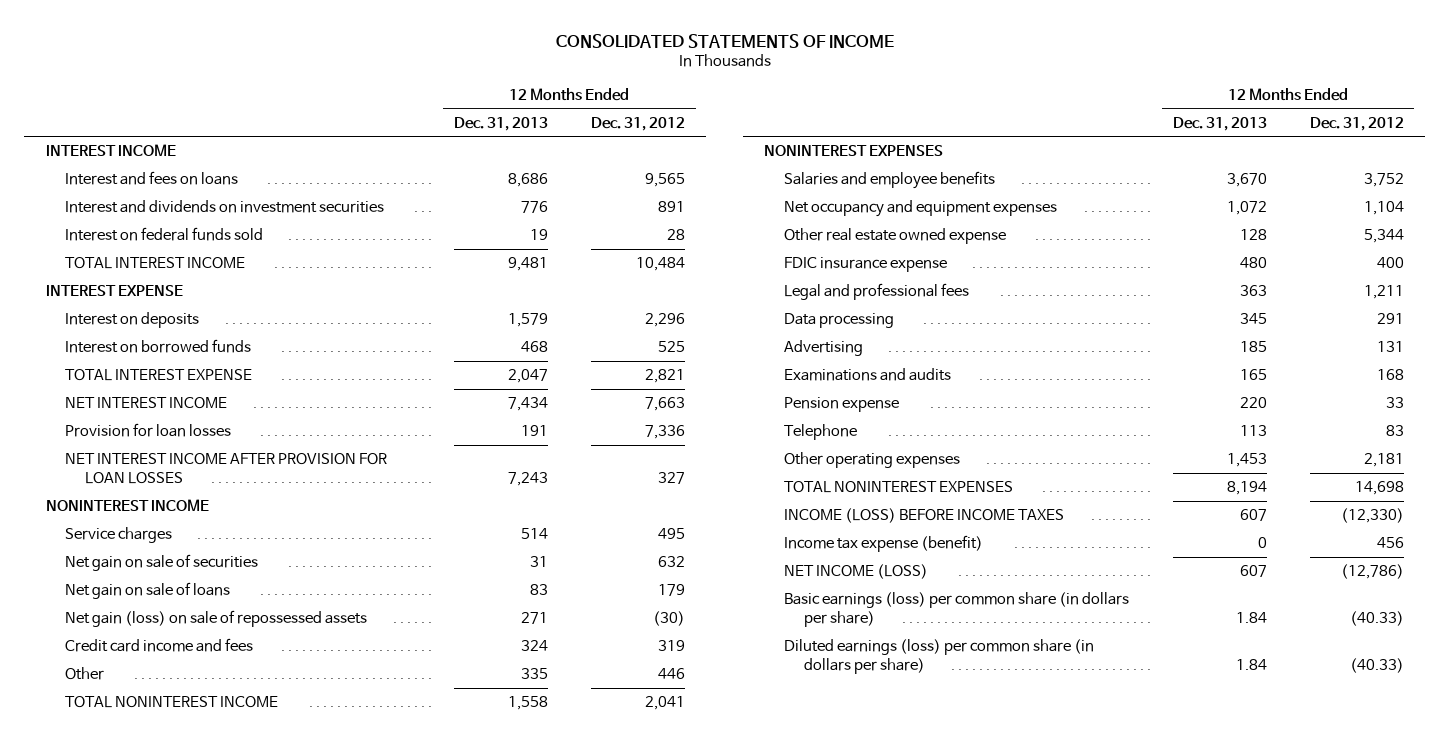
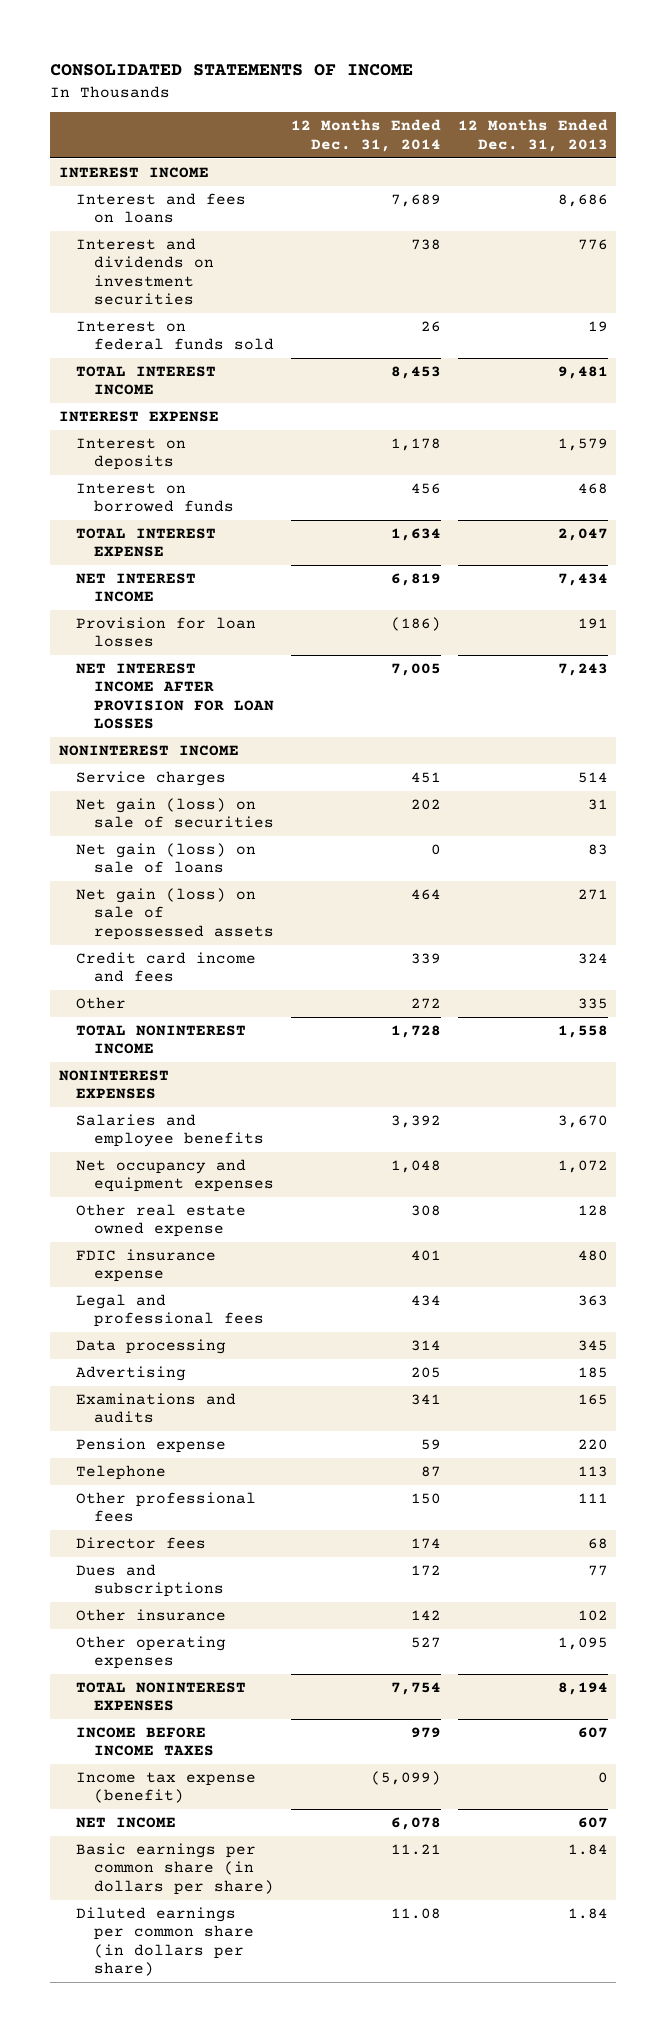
[590,116,685,131] Dec. 31, 2012 -> none
none -> [290,119,441,152] 12 Months Ended Dec. 31, 2014
[65,554,259,572] Net gain on sale of securities -> [76,797,275,829] Net gain (loss) on sale of securities
[65,582,231,600] Net gain on sale of loans -> [76,842,257,874] Net gain (loss) on sale of loans
none -> [76,1491,257,1523] Other professional fees
none -> [76,1536,207,1549] Director fees
none -> [76,1563,225,1598] Dues and subscriptions
none -> [76,1608,227,1621] Other insurance
[1226,453,1267,468] 1,453 -> [557,1636,608,1650] 1,095
[784,508,1065,524] INCOME (LOSS) BEFORE INCOME TAXES -> [76,1726,215,1757] INCOME BEFORE INCOME TAXES
[784,564,929,580] NET INCOME (LOSS) -> [76,1816,177,1828] NET INCOME
[784,592,1130,627] Basic earnings (loss) per common share (in dollars per share) -> [76,1842,275,1895] Basic earnings per common share (in dollars per share)
[784,639,1095,674] Diluted earnings (loss) per common share (in dollars per share) -> [76,1906,255,1977] Diluted earnings per common share (in dollars per share)

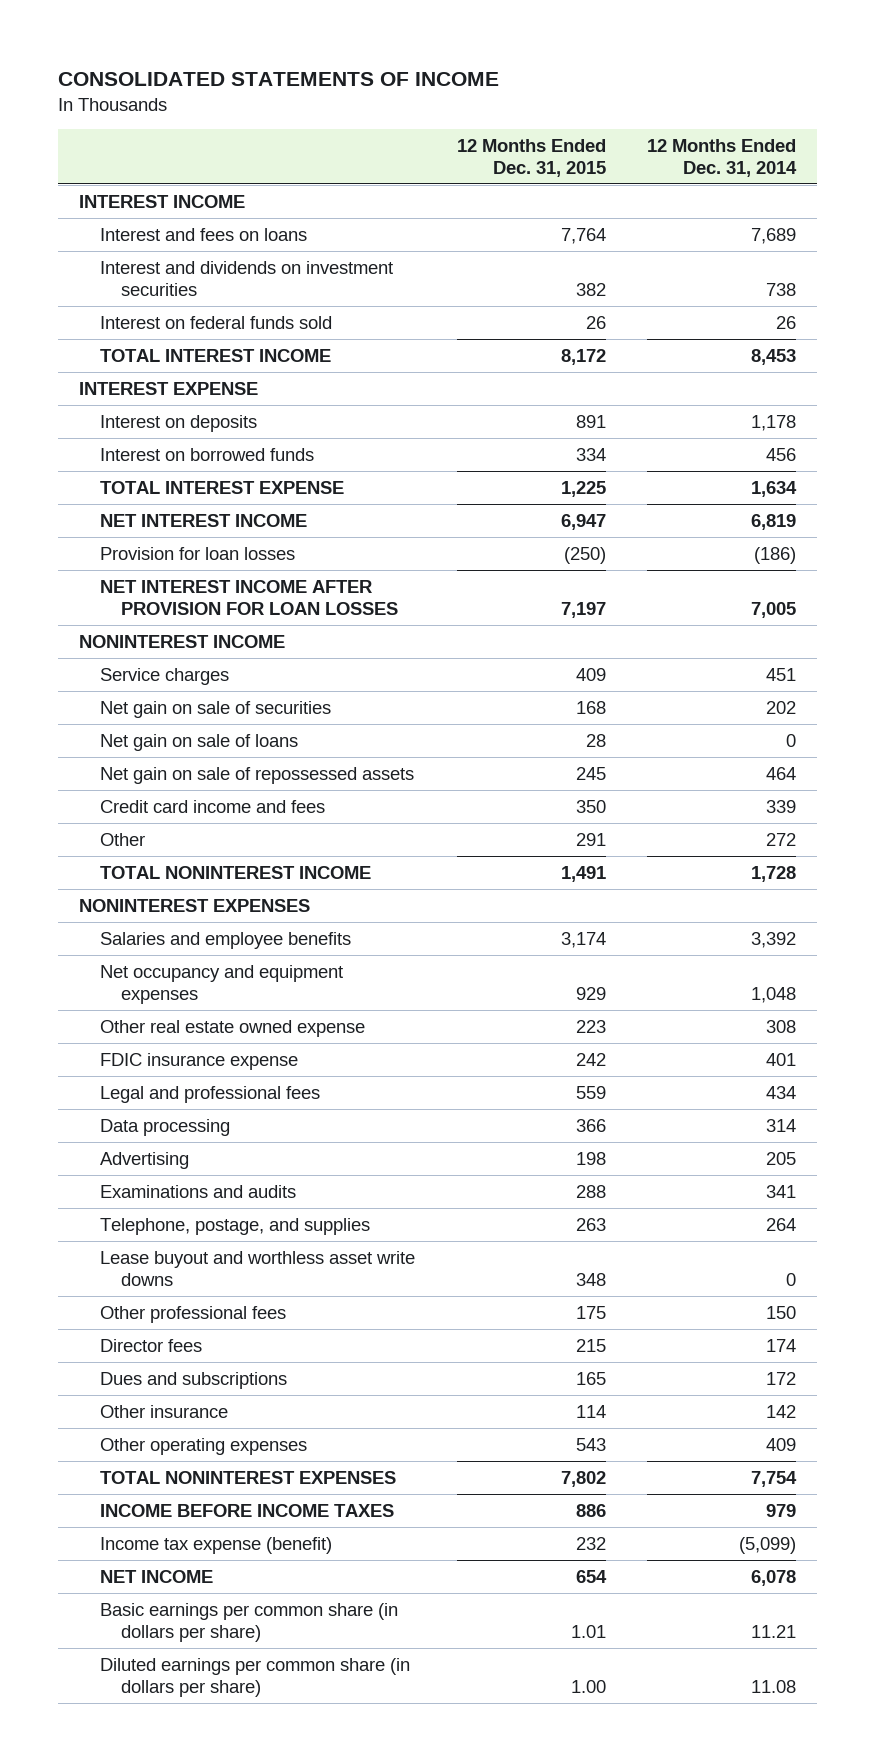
[457,119,608,152] 12 Months Ended Dec. 31, 2013 -> none
none -> [456,138,606,177] 12 Months Ended Dec. 31, 2015
[76,797,275,829] Net gain (loss) on sale of securities -> [100,700,332,718] Net gain on sale of securities
[76,842,257,874] Net gain (loss) on sale of loans -> [100,733,299,751] Net gain on sale of loans
[76,887,275,940] Net gain (loss) on sale of repossessed assets -> [100,766,415,784] Net gain on sale of repossessed assets
[76,1437,227,1453] Pension expense -> none
[76,1464,167,1480] Telephone -> [100,1217,371,1235] Telephone, postage, and supplies
[420,1465,441,1477] 87 -> [766,1217,797,1231] 264
none -> [100,1250,416,1286] Lease buyout and worthless asset write downs
[410,1636,441,1648] 527 -> [766,1437,797,1451] 409

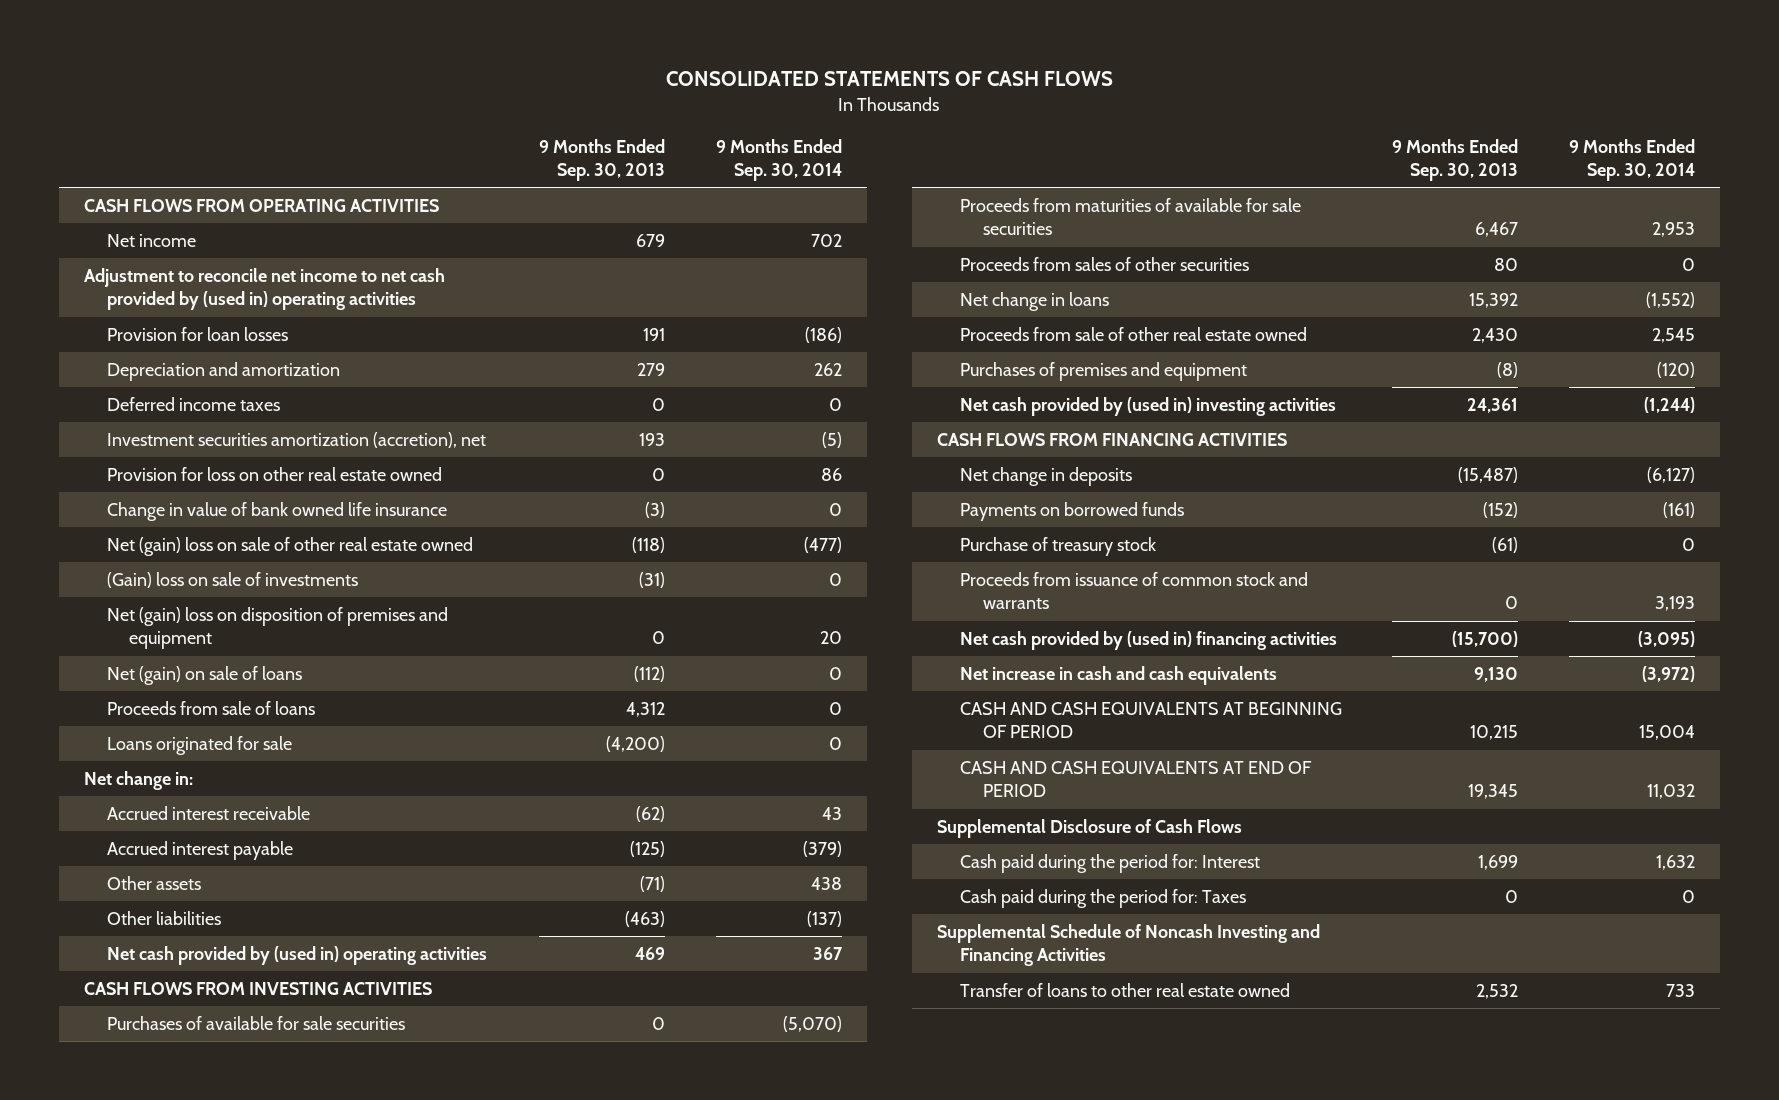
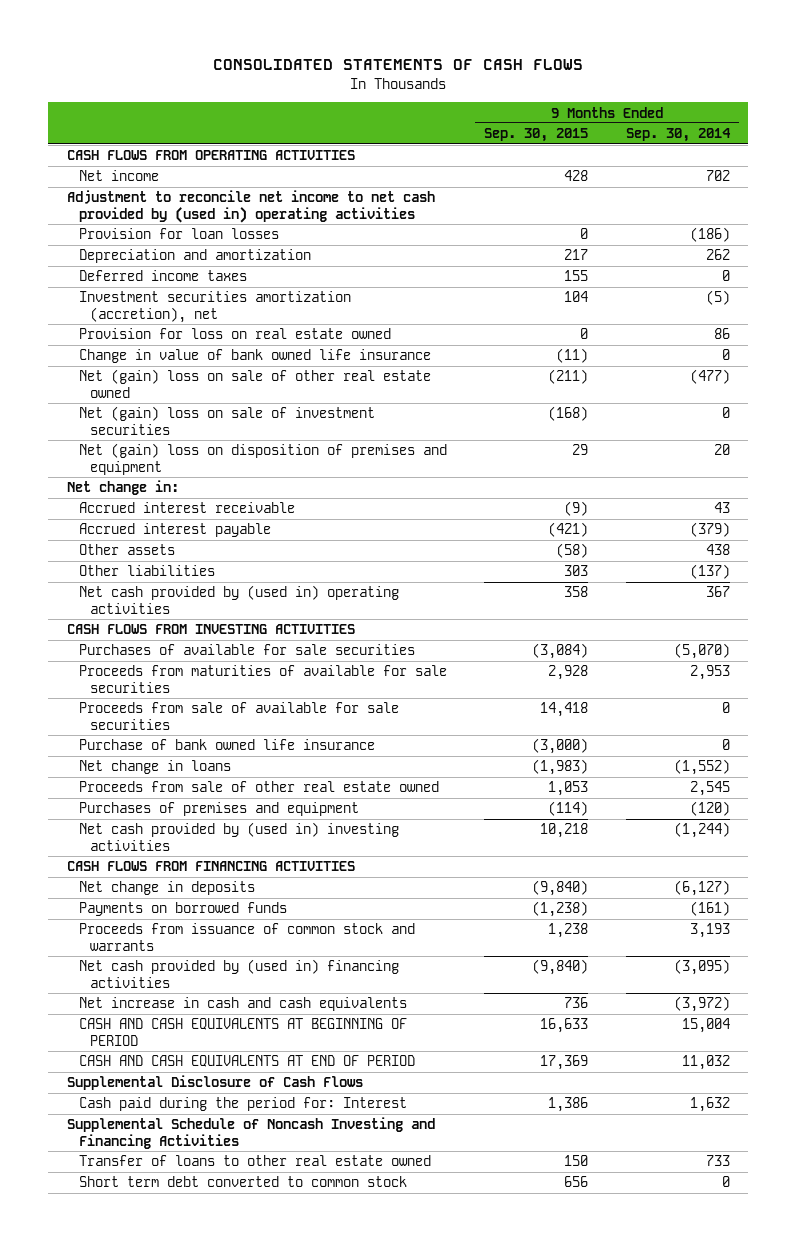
[539,138,666,181] 9 Months Ended Sep. 30, 2013 -> none
none -> [484,128,589,143] Sep. 30, 2015
[106,466,442,481] Provision for loss on other real estate owned -> [78,328,391,340] Provision for loss on real estate owned
[106,571,358,588] (Gain) loss on sale of investments -> [78,406,375,435] Net (gain) loss on sale of investment securities
[106,665,302,685] Net (gain) on sale of loans -> none
[106,700,315,715] Proceeds from sale of loans -> none
[106,735,292,755] Loans originated for sale -> none
[959,256,1249,271] Proceeds from sales of other securities -> none
none -> [78,702,399,730] Proceeds from sale of available for sale securities
none -> [78,739,375,751] Purchase of bank owned life insurance
[959,536,1156,556] Purchase of treasury stock -> none
[959,888,1246,908] Cash paid during the period for: Taxes -> none
none -> [78,1176,407,1188] Short term debt converted to common stock

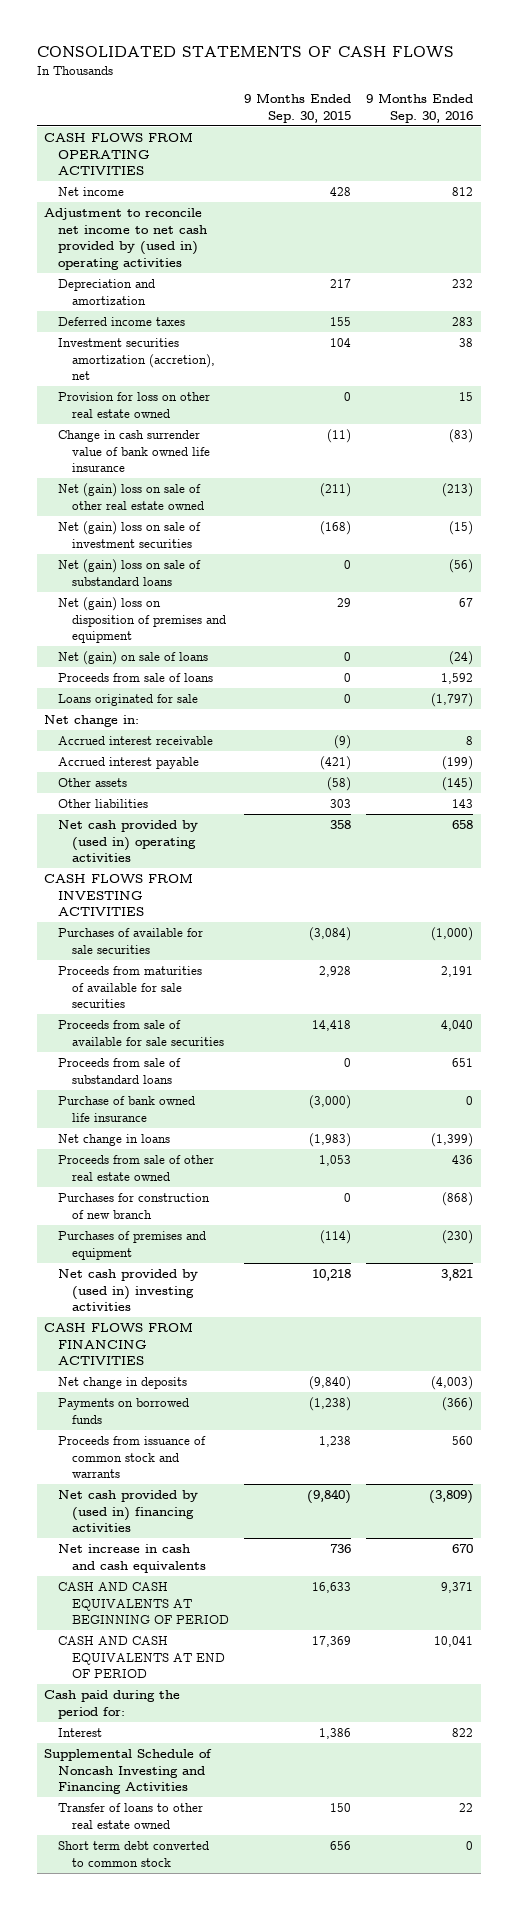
[625,128,731,143] Sep. 30, 2014 -> none
none -> [366,93,474,123] 9 Months Ended Sep. 30, 2016
[78,228,279,240] Provision for loan losses -> none
[78,328,391,340] Provision for loss on real estate owned -> [58,392,211,418] Provision for loss on other real estate owned
[78,349,431,364] Change in value of bank owned life insurance -> [58,430,211,473] Change in cash surrender value of bank owned life insurance
none -> [58,559,202,586] Net (gain) loss on sale of substandard loans
none -> [58,651,209,666] Net (gain) on sale of loans
none -> [58,673,214,683] Proceeds from sale of loans
none -> [58,694,199,707] Loans originated for sale
none -> [58,1058,182,1084] Proceeds from sale of substandard loans
none -> [58,1193,211,1219] Purchases for construction of new branch
[67,1075,364,1091] Supplemental Disclosure of Cash Flows -> none
none -> [44,1690,181,1719] Cash paid during the period for:
[78,1097,407,1112] Cash paid during the period for: Interest -> [58,1728,103,1738] Interest

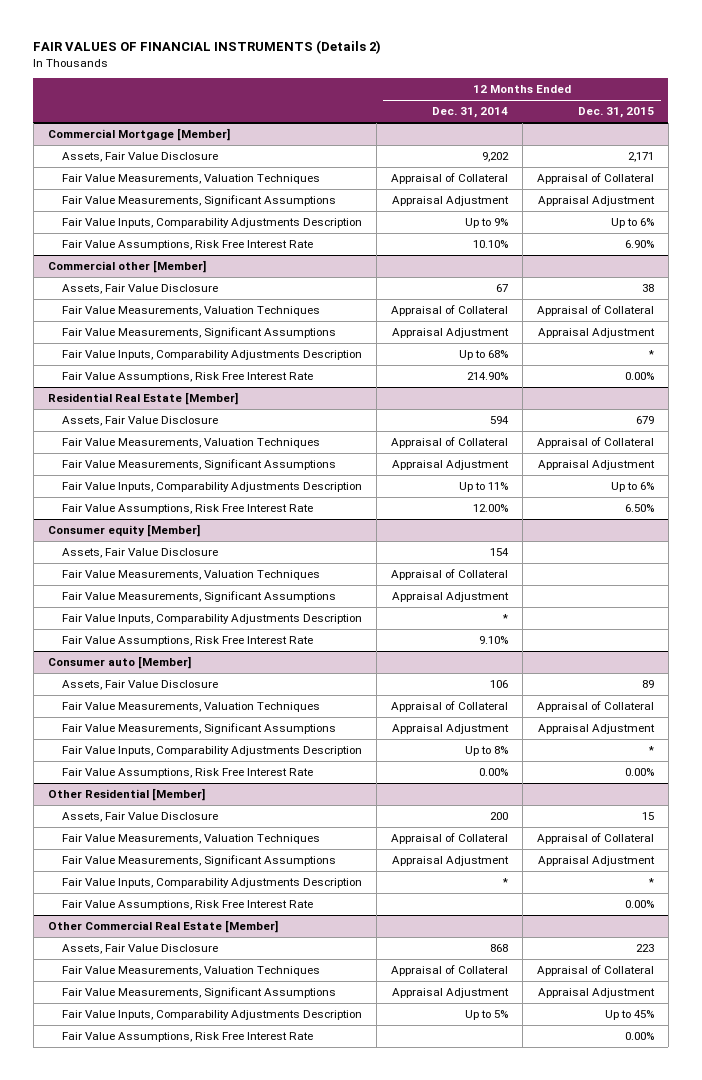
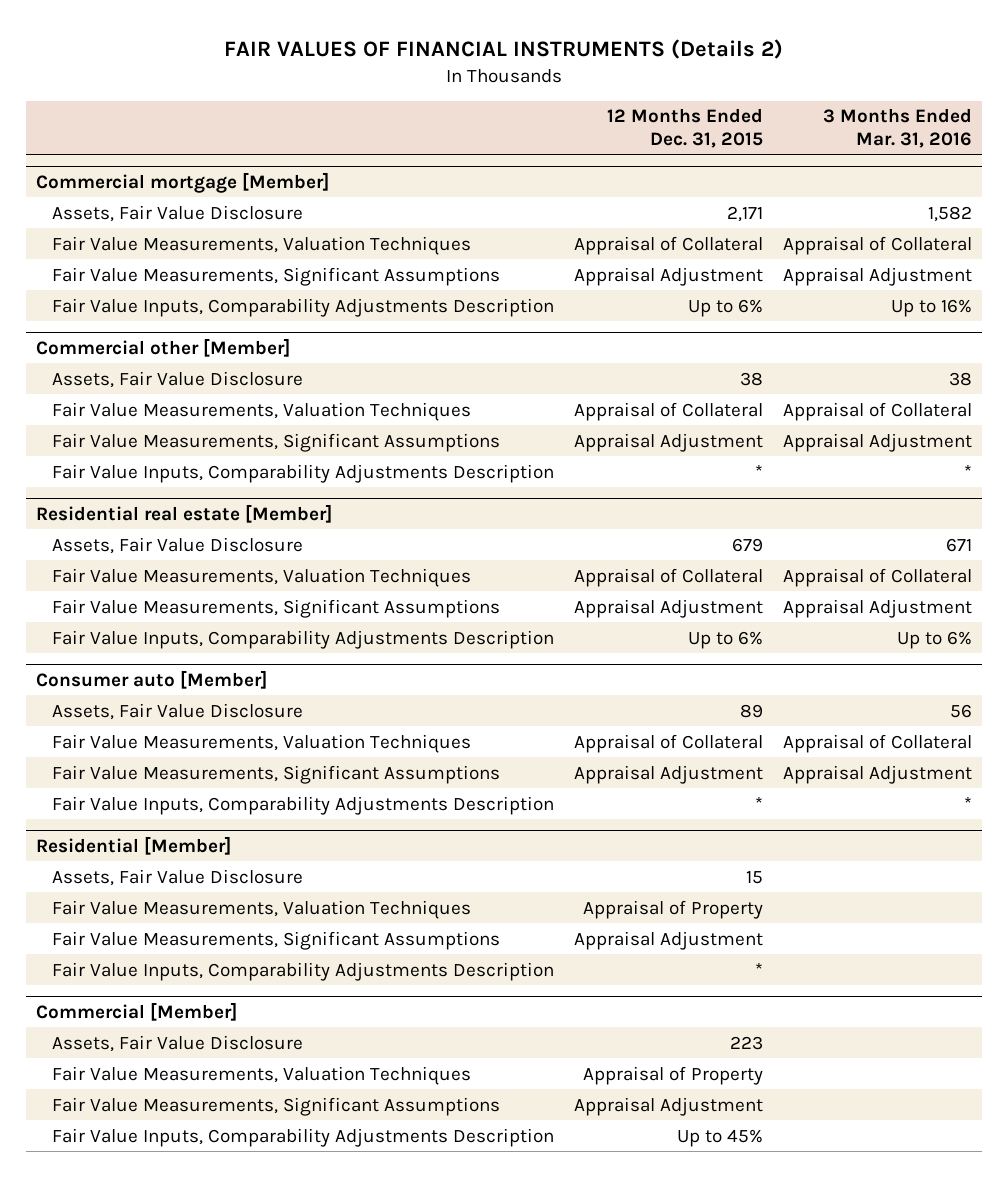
[431,107,508,119] Dec. 31, 2014 -> none
none -> [822,108,972,148] 3 Months Ended Mar. 31, 2016
[47,128,230,142] Commercial Mortgage [Member] -> [36,171,330,193] Commercial mortgage [Member]
[61,240,313,251] Fair Value Assumptions, Risk Free Interest Rate -> none
[61,372,313,383] Fair Value Assumptions, Risk Free Interest Rate -> none
[47,392,238,406] Residential Real Estate [Member] -> [36,503,333,523] Residential real estate [Member]
[61,504,313,515] Fair Value Assumptions, Risk Free Interest Rate -> none
[47,524,200,538] Consumer equity [Member] -> none
[61,548,218,559] Assets, Fair Value Disclosure -> none
[61,570,320,581] Fair Value Measurements, Valuation Techniques -> none
[61,591,336,603] Fair Value Measurements, Significant Assumptions -> none
[61,614,362,625] Fair Value Inputs, Comparability Adjustments Description -> none
[61,636,313,647] Fair Value Assumptions, Risk Free Interest Rate -> none
[61,768,313,779] Fair Value Assumptions, Risk Free Interest Rate -> none
[47,788,205,802] Other Residential [Member] -> [36,835,232,855] Residential [Member]
[536,833,654,845] Appraisal of Collateral -> [583,899,764,919] Appraisal of Property
[61,900,313,911] Fair Value Assumptions, Risk Free Interest Rate -> none
[47,920,278,934] Other Commercial Real Estate [Member] -> [36,1001,238,1021] Commercial [Member]
[536,965,654,977] Appraisal of Collateral -> [583,1065,764,1085] Appraisal of Property
[61,1032,313,1043] Fair Value Assumptions, Risk Free Interest Rate -> none

